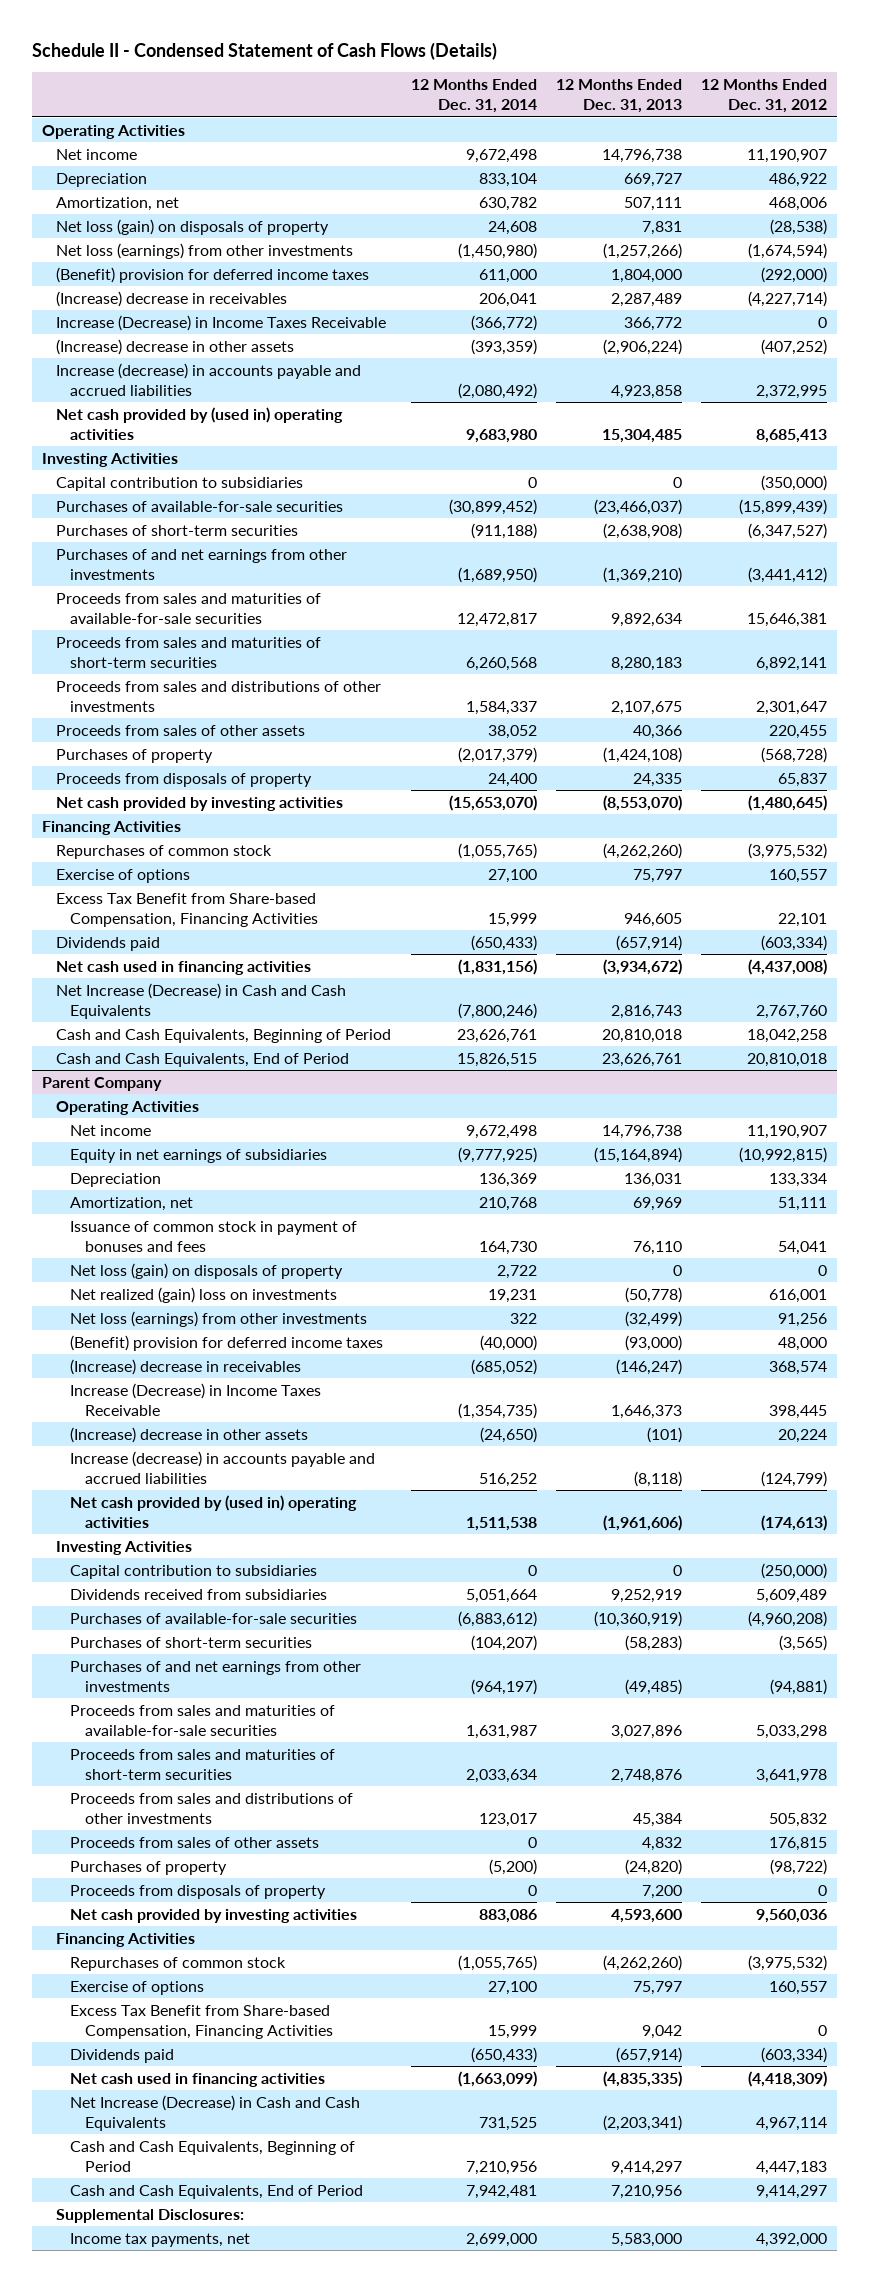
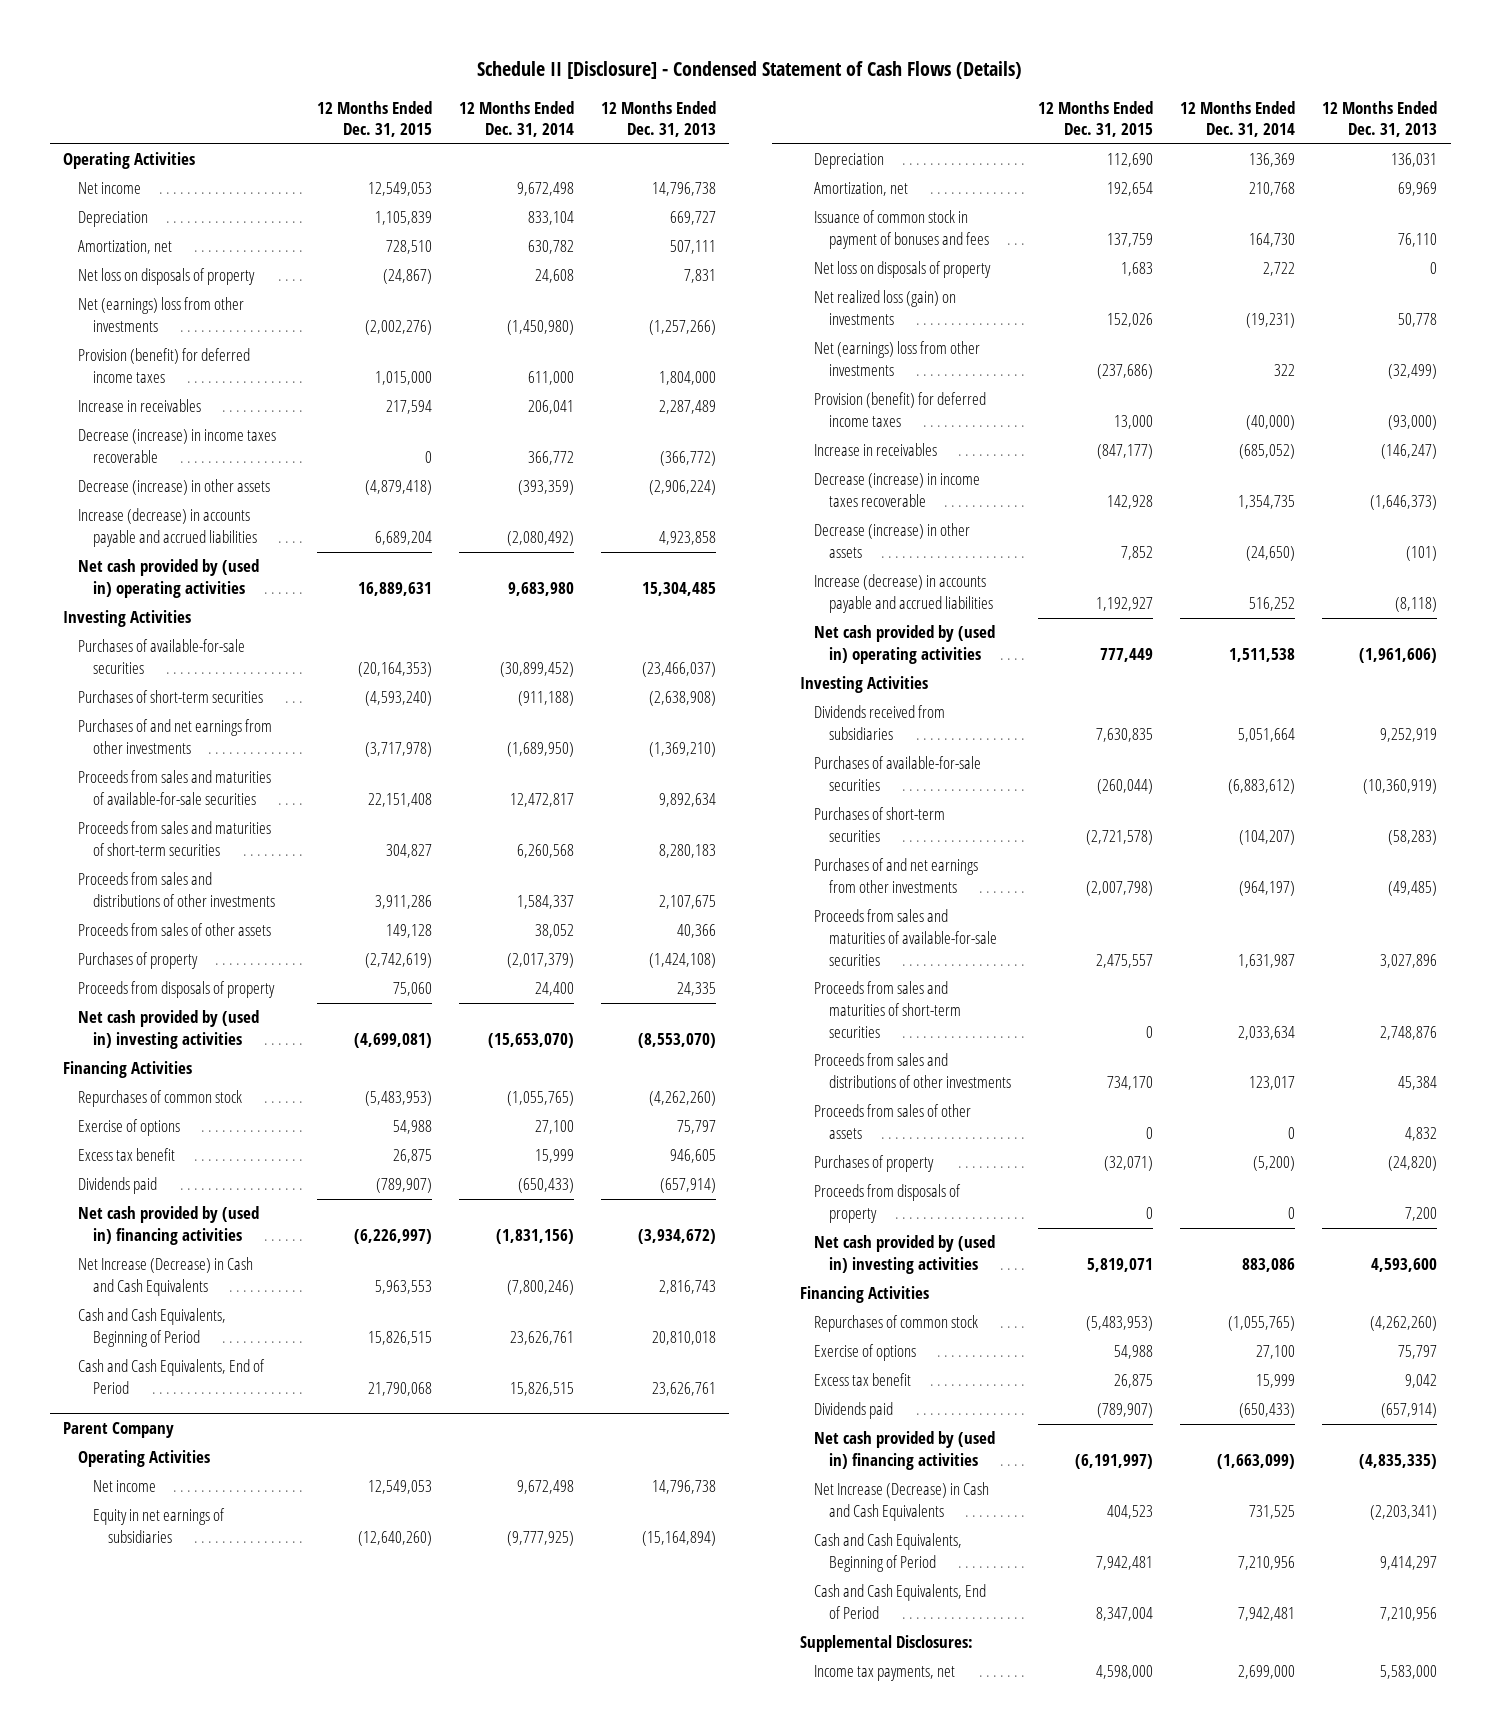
[32,41,498,60] Schedule II - Condensed Statement of Cash Flows (Details) -> [477,61,1023,80] Schedule II [Disclosure] - Condensed Statement of Cash Flows (Details)
[701,79,828,114] 12 Months Ended Dec. 31, 2012 -> none
none -> [316,100,432,138] 12 Months Ended Dec. 31, 2015
[56,218,330,235] Net loss (gain) on disposals of property -> [78,268,256,286] Net loss on disposals of property
[56,242,354,259] Net loss (earnings) from other investments -> [78,297,245,333] Net (earnings) loss from other investments
[56,266,370,283] (Benefit) provision for deferred income taxes -> [78,348,251,384] Provision (benefit) for deferred income taxes
[56,290,288,307] (Increase) decrease in receivables -> [78,399,202,413] Increase in receivables
[56,314,387,331] Increase (Decrease) in Income Taxes Receivable -> [78,429,277,464] Decrease (increase) in income taxes recoverable
[470,314,537,331] (366,772) -> [527,451,574,466] 366,772
[623,316,682,331] 366,772 -> [659,451,716,467] (366,772)
[56,338,295,355] (Increase) decrease in other assets -> [78,479,271,496] Decrease (increase) in other assets
[56,476,304,491] Capital contribution to subsidiaries -> none
[56,796,344,811] Net cash provided by investing activities -> [78,1010,260,1050] Net cash provided by (used in) investing activities
[56,892,319,927] Excess Tax Benefit from Share-based Compensation, Financing Activities -> [78,1148,176,1162] Excess tax benefit
[56,960,312,975] Net cash used in financing activities -> [78,1206,260,1246] Net cash provided by (used in) financing activities
[70,1262,344,1279] Net loss (gain) on disposals of property -> [814,261,992,279] Net loss on disposals of property
[70,1286,338,1303] Net realized (gain) loss on investments -> [814,290,957,326] Net realized loss (gain) on investments
[487,1288,537,1303] 19,231 -> [1246,313,1296,329] (19,231)
[624,1286,682,1303] (50,778) -> [1398,313,1438,328] 50,778
[70,1310,368,1327] Net loss (earnings) from other investments -> [814,341,981,377] Net (earnings) loss from other investments
[70,1334,384,1351] (Benefit) provision for deferred income taxes -> [814,392,987,428] Provision (benefit) for deferred income taxes
[70,1358,302,1375] (Increase) decrease in receivables -> [814,443,938,457] Increase in receivables
[70,1382,322,1416] Increase (Decrease) in Income Taxes Receivable -> [814,473,981,508] Decrease (increase) in income taxes recoverable
[457,1402,537,1419] (1,354,735) -> [1238,495,1296,510] 1,354,735
[610,1404,682,1419] 1,646,373 -> [1370,495,1438,511] (1,646,373)
[70,1426,309,1443] (Increase) decrease in other assets -> [814,523,971,559] Decrease (increase) in other assets
[70,1564,318,1579] Capital contribution to subsidiaries -> none
[70,1908,358,1923] Net cash provided by investing activities -> [814,1235,996,1275] Net cash provided by (used in) investing activities
[70,2004,333,2039] Excess Tax Benefit from Share-based Compensation, Financing Activities -> [814,1373,912,1387] Excess tax benefit
[70,2072,326,2087] Net cash used in financing activities -> [814,1431,996,1471] Net cash provided by (used in) financing activities

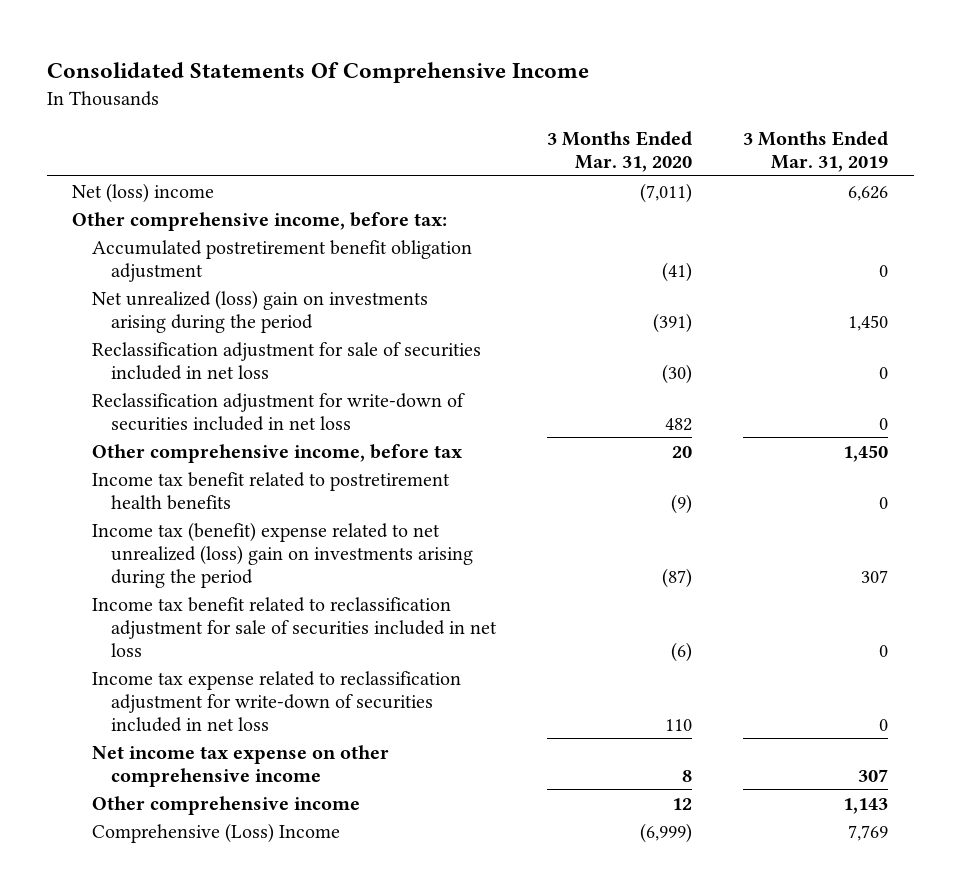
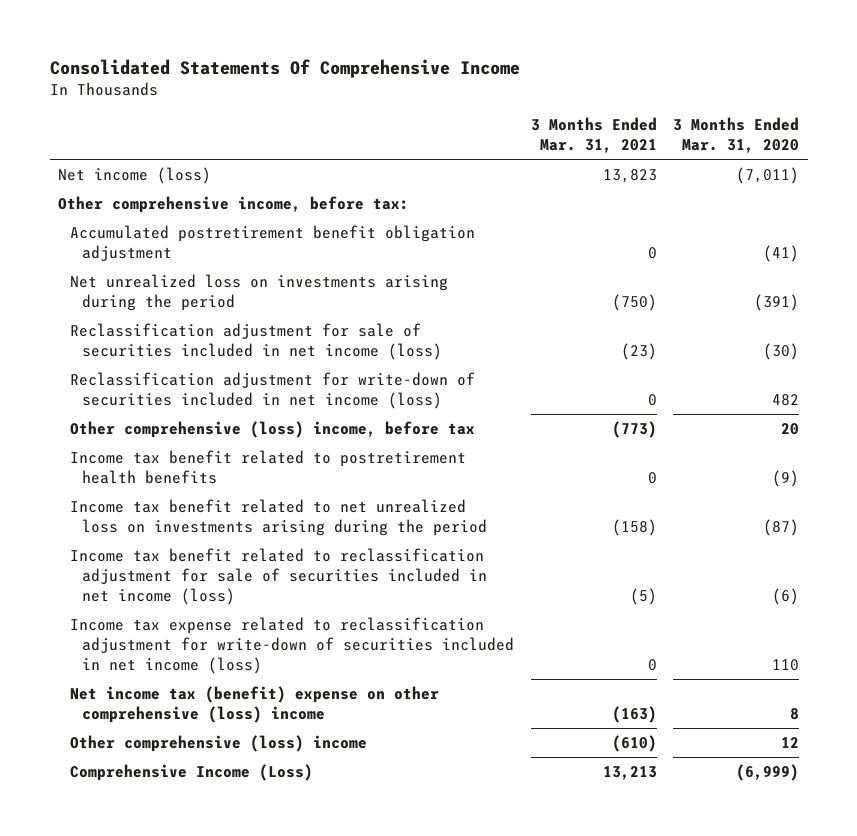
[743,131,889,173] 3 Months Ended Mar. 31, 2019 -> none
none -> [530,117,657,154] 3 Months Ended Mar. 31, 2021
[72,182,215,203] Net (loss) income -> [58,166,212,184] Net income (loss)
[91,289,428,333] Net unrealized (loss) gain on investments arising during the period -> [69,273,448,311] Net unrealized loss on investments arising during the period
[91,341,481,380] Reclassification adjustment for sale of securities included in net loss -> [69,322,442,360] Reclassification adjustment for sale of securities included in net income (loss)
[91,392,465,431] Reclassification adjustment for write-down of securities included in net loss -> [69,371,475,409] Reclassification adjustment for write-down of securities included in net income (loss)
[91,443,463,463] Other comprehensive income, before tax -> [69,420,475,438] Other comprehensive (loss) income, before tax
[91,521,474,588] Income tax (benefit) expense related to net unrealized (loss) gain on investments arising during the period -> [69,498,487,536] Income tax benefit related to net unrealized loss on investments arising during the period
[91,596,498,657] Income tax benefit related to reclassification adjustment for sale of securities included in net loss -> [69,547,487,606] Income tax benefit related to reclassification adjustment for sale of securities included in net income (loss)
[91,670,461,732] Income tax expense related to reclassification adjustment for write-down of securities included in net loss -> [69,616,514,675] Income tax expense related to reclassification adjustment for write-down of securities included in net income (loss)
[91,744,389,787] Net income tax expense on other comprehensive income -> [69,685,439,723] Net income tax (benefit) expense on other comprehensive (loss) income
[91,795,360,815] Other comprehensive income -> [69,734,367,752] Other comprehensive (loss) income
[91,822,340,843] Comprehensive (Loss) Income -> [69,763,313,781] Comprehensive Income (Loss)

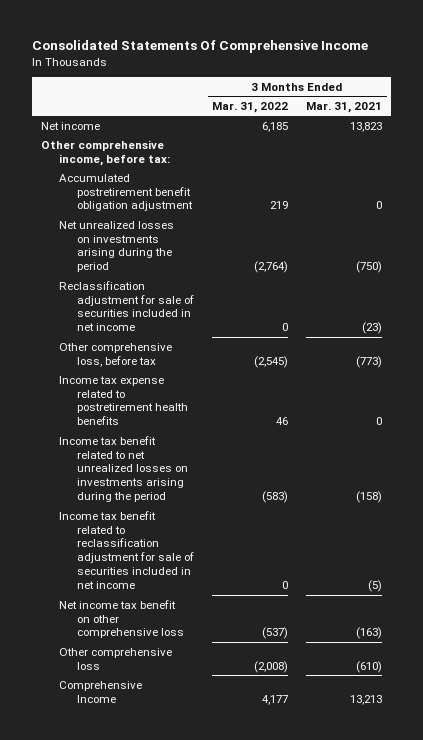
[673,117,800,154] 3 Months Ended Mar. 31, 2020 -> none
none -> [212,101,289,113] Mar. 31, 2022
[58,166,212,184] Net income (loss) -> [41,121,101,130] Net income
[69,371,475,409] Reclassification adjustment for write-down of securities included in net income (loss) -> none
[69,616,514,675] Income tax expense related to reclassification adjustment for write-down of securities included in net income (loss) -> none
[69,273,448,311] Net unrealized loss on investments arising during the period -> [59,220,175,273] Net unrealized losses on investments arising during the period
[69,322,442,360] Reclassification adjustment for sale of securities included in net income (loss) -> [59,280,195,332] Reclassification adjustment for sale of securities included in net income
[69,420,475,438] Other comprehensive (loss) income, before tax -> [59,342,173,367] Other comprehensive loss, before tax
[69,449,466,484] Income tax benefit related to postretirement health benefits -> [59,375,189,426] Income tax expense related to postretirement health benefits
[69,498,487,536] Income tax benefit related to net unrealized loss on investments arising during the period -> [59,435,189,503] Income tax benefit related to net unrealized losses on investments arising during the period
[69,547,487,606] Income tax benefit related to reclassification adjustment for sale of securities included in net income (loss) -> [59,510,195,590] Income tax benefit related to reclassification adjustment for sale of securities included in net income
[69,685,439,723] Net income tax (benefit) expense on other comprehensive (loss) income -> [59,599,185,639] Net income tax benefit on other comprehensive loss
[69,734,367,752] Other comprehensive (loss) income -> [59,647,173,670] Other comprehensive loss
[69,763,313,781] Comprehensive Income (Loss) -> [59,680,143,703] Comprehensive Income

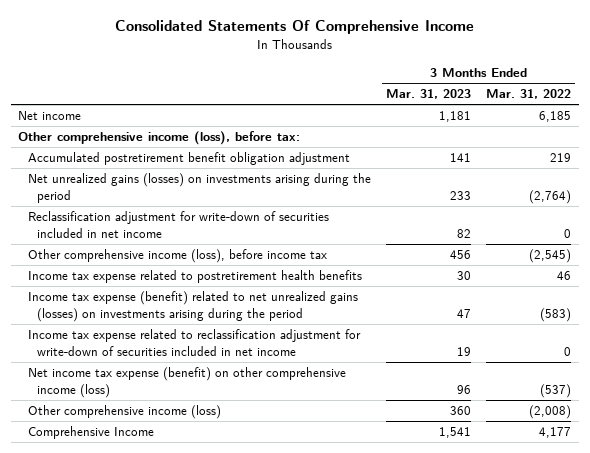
[306,101,383,113] Mar. 31, 2021 -> none
none -> [386,89,472,100] Mar. 31, 2023
[41,139,171,166] Other comprehensive income, before tax: -> [18,131,301,146] Other comprehensive income (loss), before tax:
[59,220,175,273] Net unrealized losses on investments arising during the period -> [27,173,371,203] Net unrealized gains (losses) on investments arising during the period
[59,280,195,332] Reclassification adjustment for sale of securities included in net income -> [27,211,329,238] Reclassification adjustment for write-down of securities included in net income
[59,342,173,367] Other comprehensive loss, before tax -> [27,249,327,264] Other comprehensive income (loss), before income tax
[59,435,189,503] Income tax benefit related to net unrealized losses on investments arising during the period -> [27,291,358,322] Income tax expense (benefit) related to net unrealized gains (losses) on investments arising during the period
[59,510,195,590] Income tax benefit related to reclassification adjustment for sale of securities included in net income -> [27,329,361,356] Income tax expense related to reclassification adjustment for write-down of securities included in net income
[59,599,185,639] Net income tax benefit on other comprehensive loss -> [27,367,346,398] Net income tax expense (benefit) on other comprehensive income (loss)
[59,647,173,670] Other comprehensive loss -> [27,405,221,420] Other comprehensive income (loss)

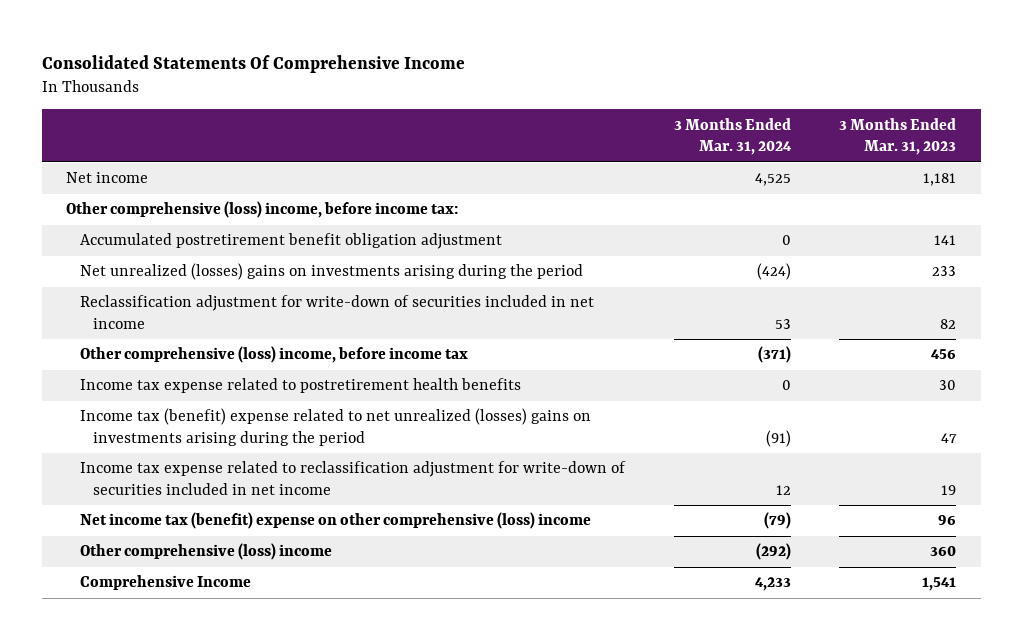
[486,89,572,100] Mar. 31, 2022 -> none
none -> [673,117,792,156] 3 Months Ended Mar. 31, 2024
[18,131,301,146] Other comprehensive income (loss), before tax: -> [66,201,459,219] Other comprehensive (loss) income, before income tax:
[27,173,371,203] Net unrealized gains (losses) on investments arising during the period -> [79,263,583,281] Net unrealized (losses) gains on investments arising during the period
[27,249,327,264] Other comprehensive income (loss), before income tax -> [79,346,468,364] Other comprehensive (loss) income, before income tax
[27,291,358,322] Income tax expense (benefit) related to net unrealized gains (losses) on investments arising during the period -> [79,408,591,446] Income tax (benefit) expense related to net unrealized (losses) gains on investments arising during the period
[27,367,346,398] Net income tax expense (benefit) on other comprehensive income (loss) -> [79,512,591,530] Net income tax (benefit) expense on other comprehensive (loss) income
[27,405,221,420] Other comprehensive income (loss) -> [79,543,332,561] Other comprehensive (loss) income

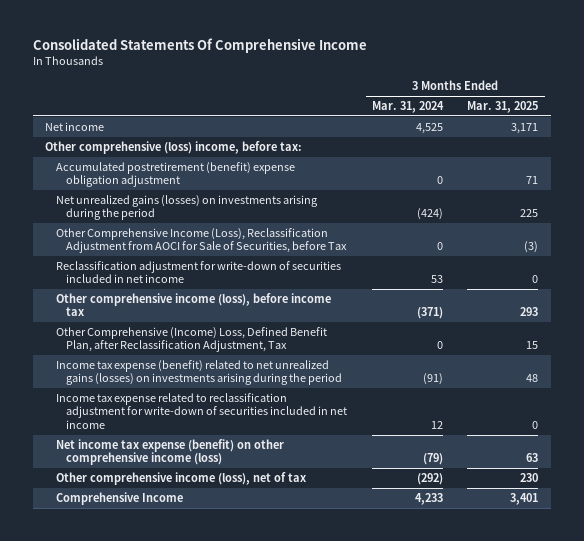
[839,117,957,156] 3 Months Ended Mar. 31, 2023 -> none
none -> [467,101,539,114] Mar. 31, 2025
[66,201,459,219] Other comprehensive (loss) income, before income tax: -> [45,140,303,154] Other comprehensive (loss) income, before tax:
[79,233,502,250] Accumulated postretirement benefit obligation adjustment -> [55,161,295,188] Accumulated postretirement (benefit) expense obligation adjustment
[79,263,583,281] Net unrealized (losses) gains on investments arising during the period -> [55,194,318,221] Net unrealized gains (losses) on investments arising during the period
none -> [55,227,348,254] Other Comprehensive Income (Loss), Reclassification Adjustment from AOCI for Sale of Securities, before Tax
[79,346,468,364] Other comprehensive (loss) income, before income tax -> [55,292,331,317] Other comprehensive income (loss), before income tax
[79,378,521,394] Income tax expense related to postretirement health benefits -> [55,326,327,353] Other Comprehensive (Income) Loss, Defined Benefit Plan, after Reclassification Adjustment, Tax
[79,408,591,446] Income tax (benefit) expense related to net unrealized (losses) gains on investments arising during the period -> [55,359,343,386] Income tax expense (benefit) related to net unrealized gains (losses) on investments arising during the period
[79,512,591,530] Net income tax (benefit) expense on other comprehensive (loss) income -> [55,438,284,466] Net income tax expense (benefit) on other comprehensive income (loss)
[79,543,332,561] Other comprehensive (loss) income -> [55,471,306,485] Other comprehensive income (loss), net of tax

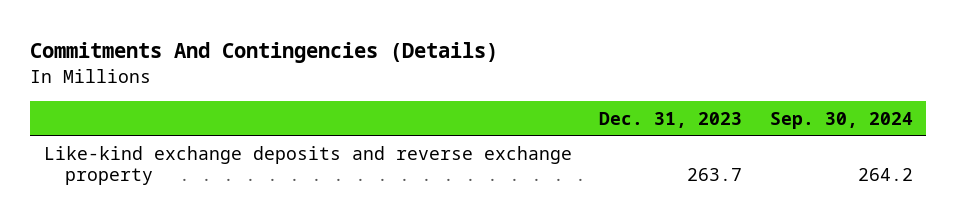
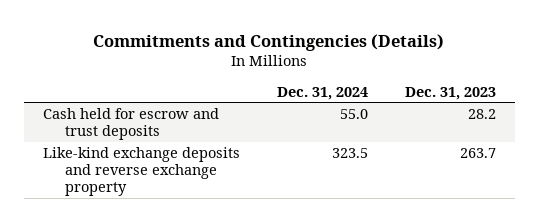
[30,42,499,64] Commitments And Contingencies (Details) -> [93,33,445,51] Commitments and Contingencies (Details)
[769,111,913,129] Sep. 30, 2024 -> none
none -> [276,86,368,100] Dec. 31, 2024
none -> [42,107,219,141] Cash held for escrow and trust deposits

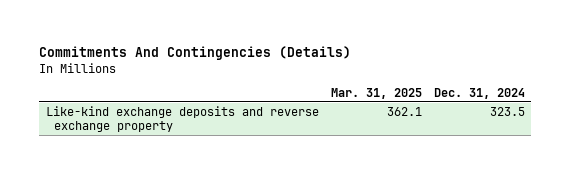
[93,33,445,51] Commitments and Contingencies (Details) -> [39,46,352,61] Commitments And Contingencies (Details)
[405,86,497,100] Dec. 31, 2023 -> none
none -> [330,88,422,100] Mar. 31, 2025
[42,107,219,141] Cash held for escrow and trust deposits -> none

